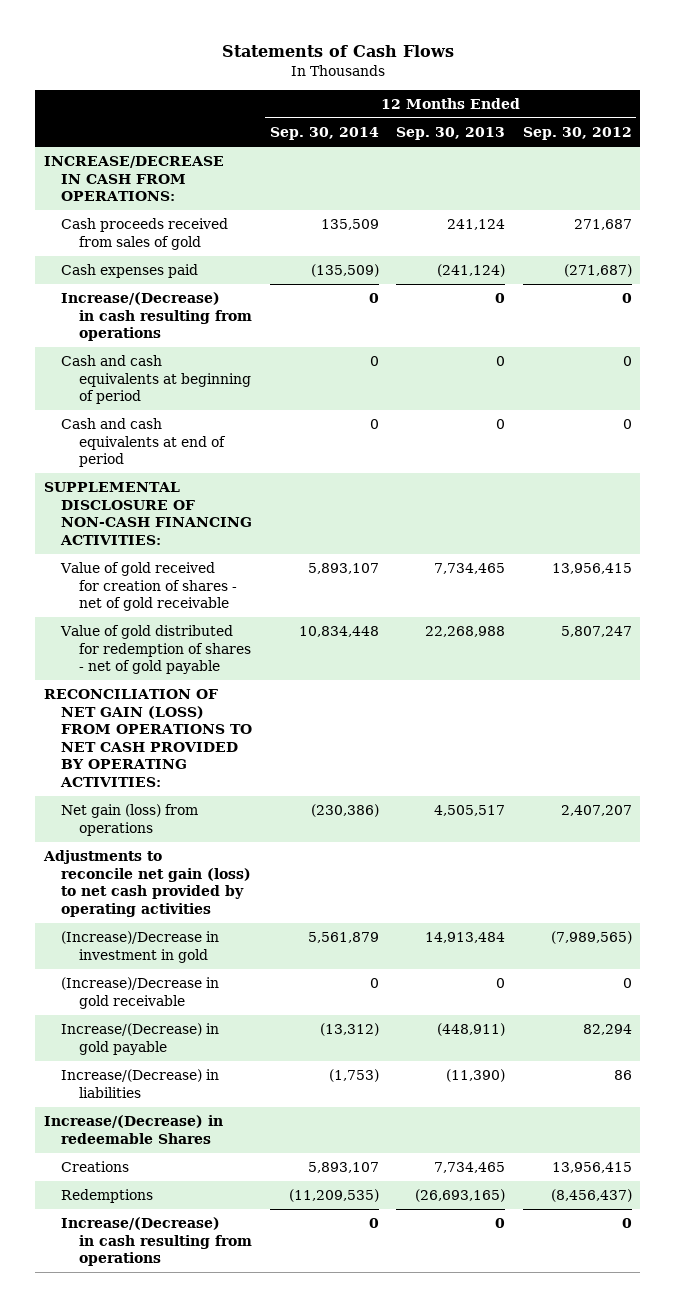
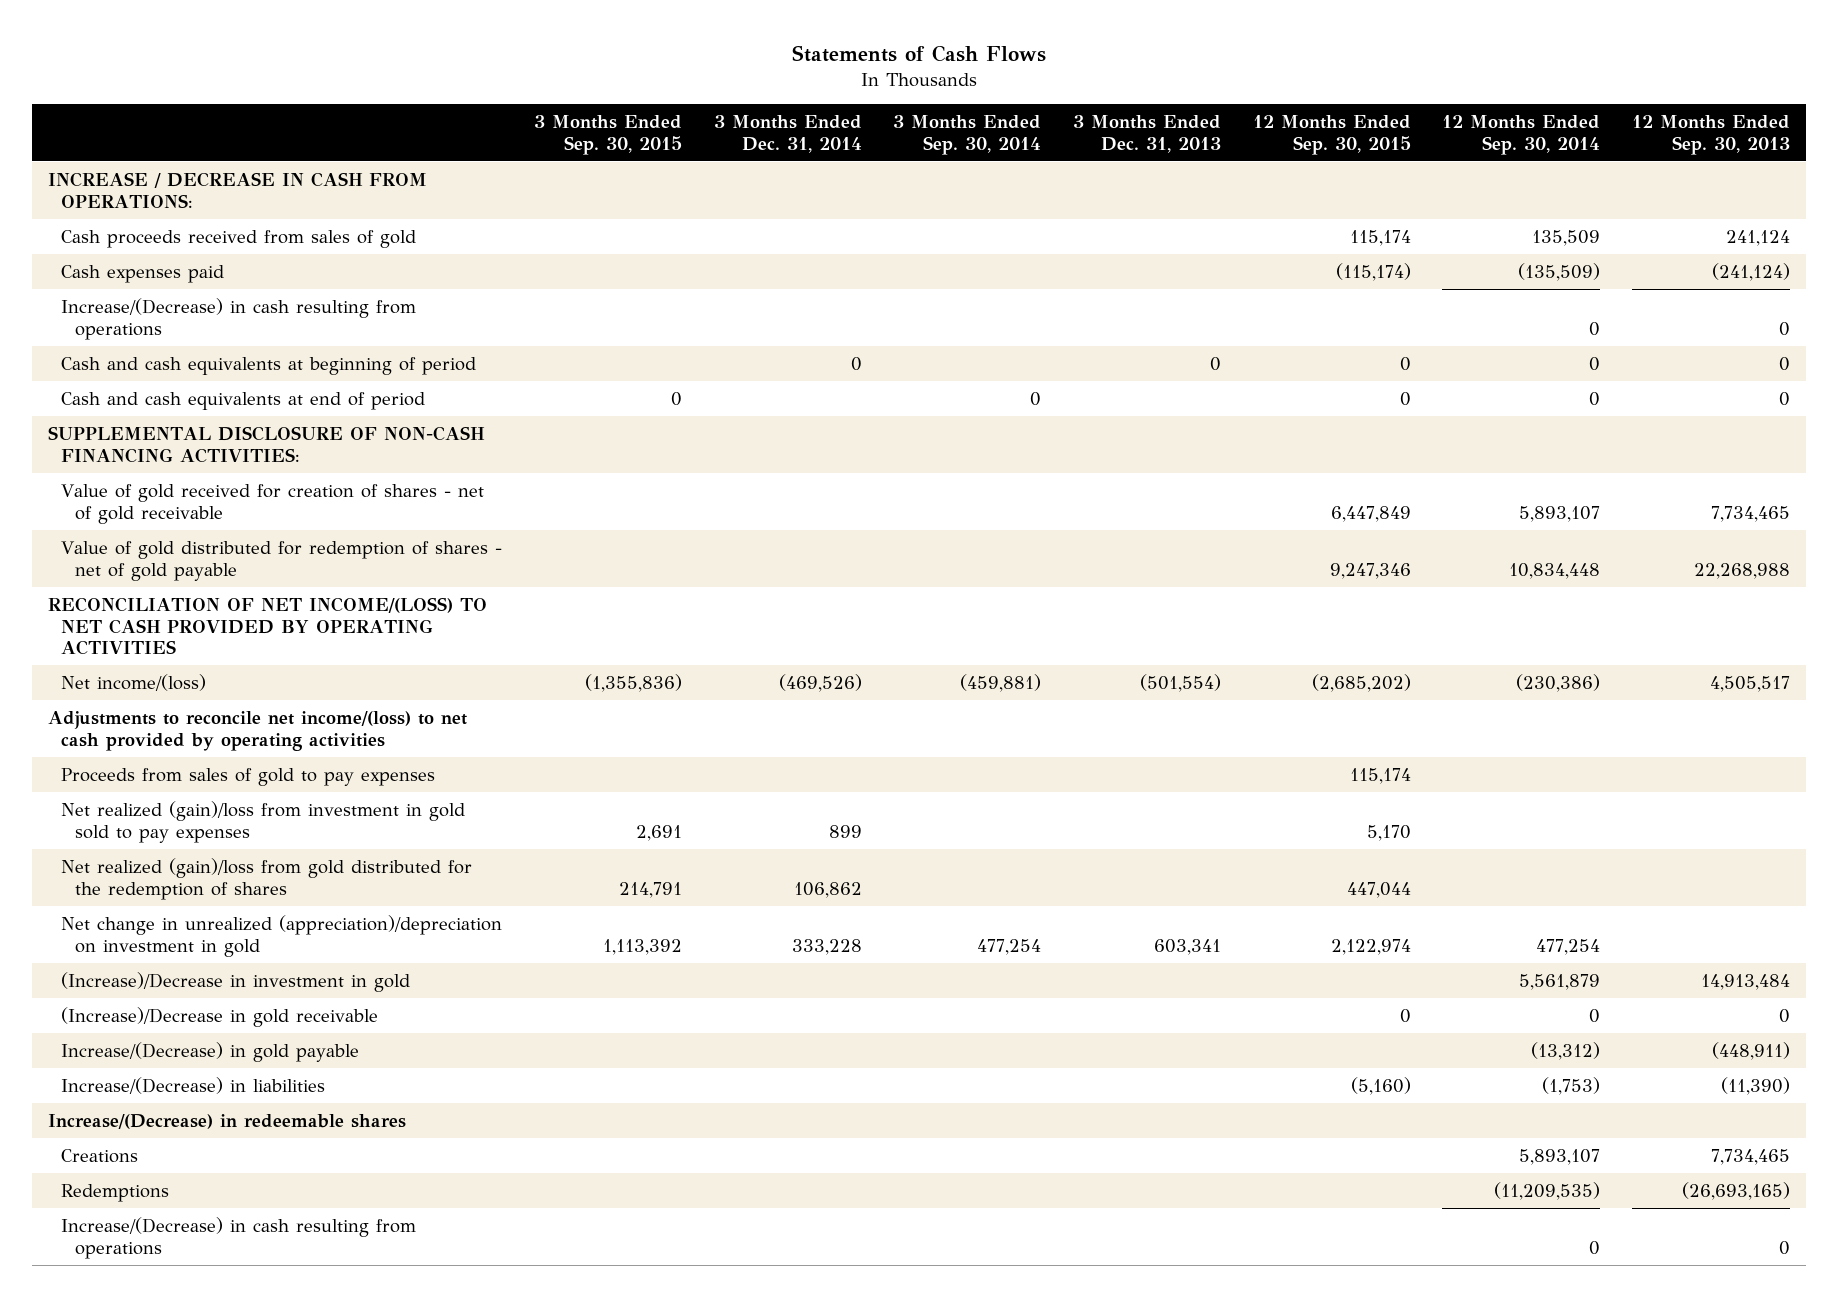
[522,127,632,141] Sep. 30, 2012 -> none
none -> [534,114,683,155] 3 Months Ended Sep. 30, 2015
none -> [713,114,862,153] 3 Months Ended Dec. 31, 2014
none -> [893,114,1042,155] 3 Months Ended Sep. 30, 2014
none -> [1073,114,1222,153] 3 Months Ended Dec. 31, 2013
none -> [1252,114,1411,155] 12 Months Ended Sep. 30, 2015
[43,156,224,202] INCREASE/DECREASE IN CASH FROM OPERATIONS: -> [47,172,427,208] INCREASE / DECREASE IN CASH FROM OPERATIONS:
[43,689,253,787] RECONCILIATION OF NET GAIN (LOSS) FROM OPERATIONS TO NET CASH PROVIDED BY OPERATING ACTIVITIES: -> [47,597,487,656] RECONCILIATION OF NET INCOME/(LOSS) TO NET CASH PROVIDED BY OPERATING ACTIVITIES
[61,804,199,836] Net gain (loss) from operations -> [61,674,207,692] Net income/(loss)
[42,850,252,917] Adjustments to reconcile net gain (loss) to net cash provided by operating activities -> [47,711,467,751] Adjustments to reconcile net income/(loss) to net cash provided by operating activities
none -> [61,768,436,787] Proceeds from sales of gold to pay expenses
none -> [61,801,466,843] Net realized (gain)/loss from investment in gold sold to pay expenses
none -> [61,858,473,900] Net realized (gain)/loss from gold distributed for the redemption of shares
none -> [61,915,503,957] Net change in unrealized (appreciation)/depreciation on investment in gold
[43,1115,223,1144] Increase/(Decrease) in redeemable Shares -> [47,1114,406,1130] Increase/(Decrease) in redeemable shares

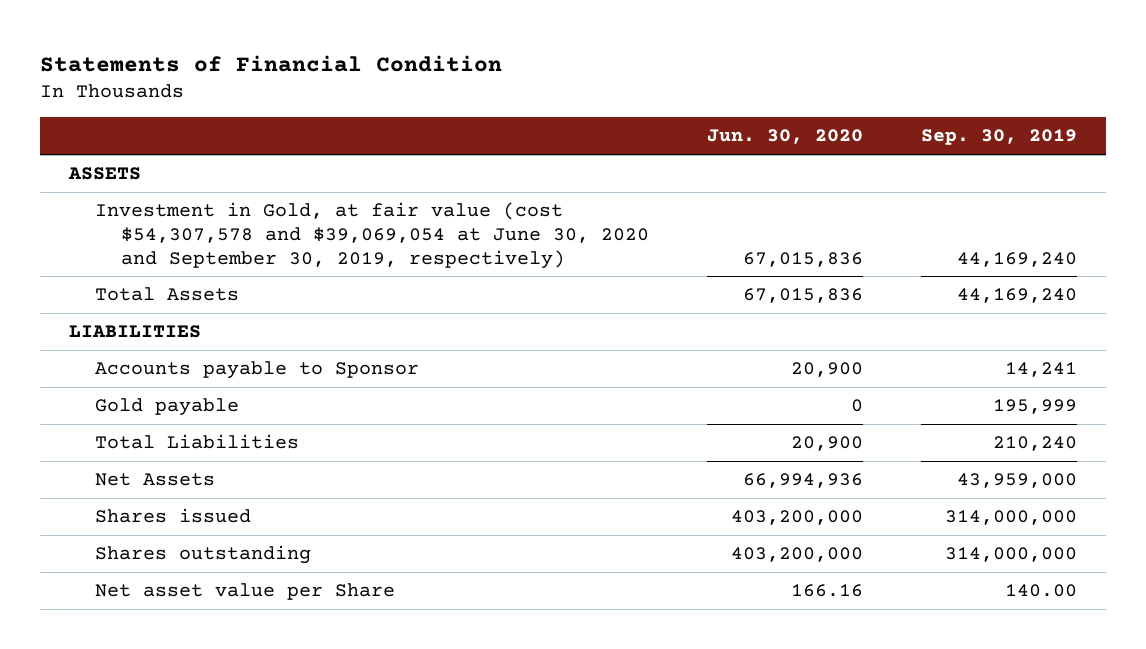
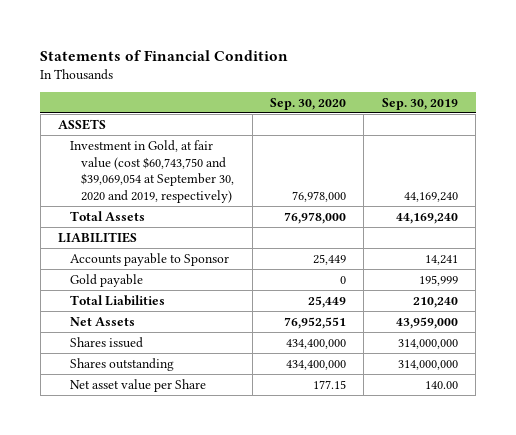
[706,129,863,145] Jun. 30, 2020 -> none
none -> [270,97,347,110] Sep. 30, 2020
[94,202,649,269] Investment in Gold, at fair value (cost $54,307,578 and $39,069,054 at June 30, 2020 and September 30, 2019, respectively) -> [69,139,235,204] Investment in Gold, at fair value (cost $60,743,750 and $39,069,054 at September 30, 2020 and 2019, respectively)

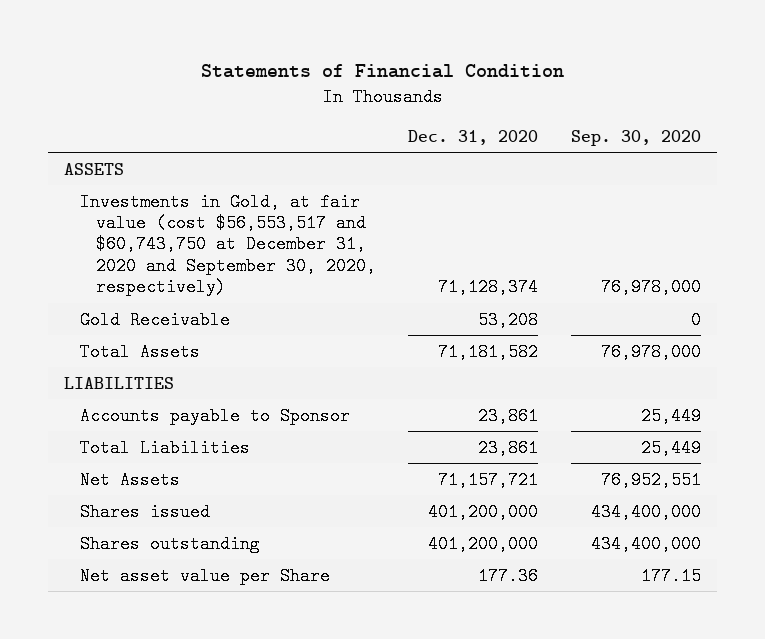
[381,97,458,110] Sep. 30, 2019 -> none
none -> [408,129,539,145] Dec. 31, 2020
[69,139,235,204] Investment in Gold, at fair value (cost $60,743,750 and $39,069,054 at September 30, 2020 and 2019, respectively) -> [80,192,377,297] Investments in Gold, at fair value (cost $56,553,517 and $60,743,750 at December 31, 2020 and September 30, 2020, respectively)
none -> [80,310,231,329] Gold Receivable
[69,273,143,287] Gold payable -> none

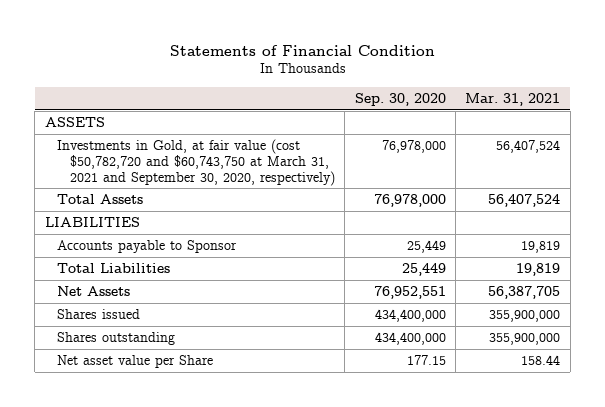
[408,129,539,145] Dec. 31, 2020 -> none
none -> [465,92,561,106] Mar. 31, 2021
[80,310,231,329] Gold Receivable -> none
[80,192,377,297] Investments in Gold, at fair value (cost $56,553,517 and $60,743,750 at December 31, 2020 and September 30, 2020, respectively) -> [57,139,336,186] Investments in Gold, at fair value (cost $50,782,720 and $60,743,750 at March 31, 2021 and September 30, 2020, respectively)

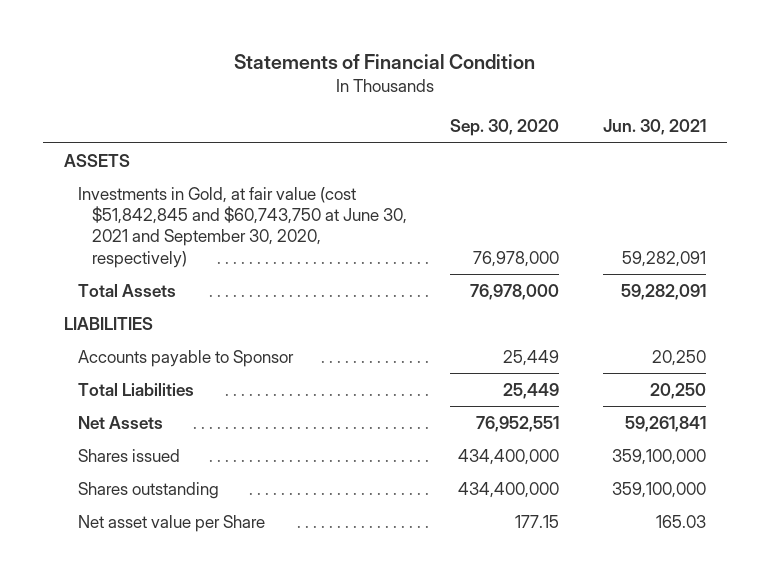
[465,92,561,106] Mar. 31, 2021 -> none
none -> [602,119,706,136] Jun. 30, 2021
[57,139,336,186] Investments in Gold, at fair value (cost $50,782,720 and $60,743,750 at March 31, 2021 and September 30, 2020, respectively) -> [78,186,407,268] Investments in Gold, at fair value (cost $51,842,845 and $60,743,750 at June 30, 2021 and September 30, 2020, respectively)

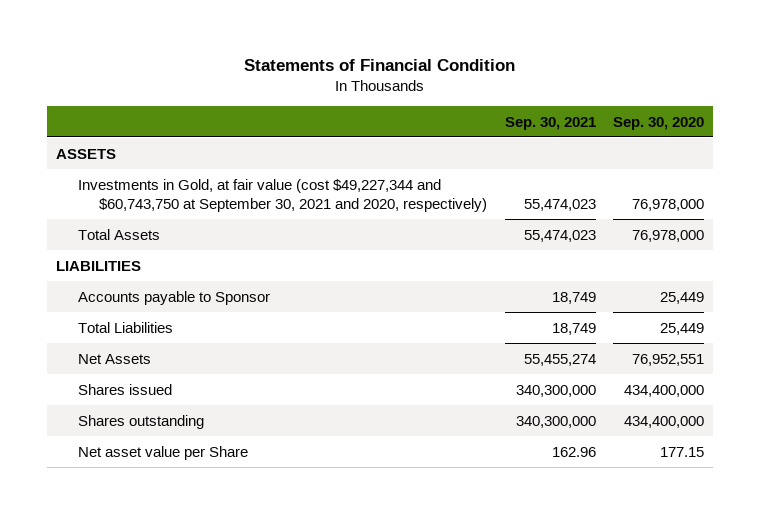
[602,119,706,136] Jun. 30, 2021 -> none
none -> [504,116,596,130] Sep. 30, 2021
[78,186,407,268] Investments in Gold, at fair value (cost $51,842,845 and $60,743,750 at June 30, 2021 and September 30, 2020, respectively) -> [77,178,488,213] Investments in Gold, at fair value (cost $49,227,344 and $60,743,750 at September 30, 2021 and 2020, respectively)

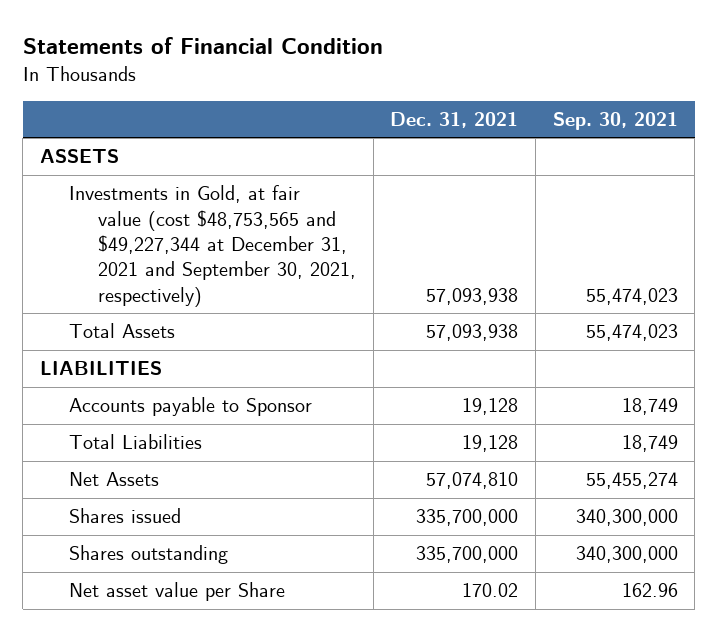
[612,116,704,130] Sep. 30, 2020 -> none
none -> [390,111,519,128] Dec. 31, 2021
[77,178,488,213] Investments in Gold, at fair value (cost $49,227,344 and $60,743,750 at September 30, 2021 and 2020, respectively) -> [68,185,356,307] Investments in Gold, at fair value (cost $48,753,565 and $49,227,344 at December 31, 2021 and September 30, 2021, respectively)

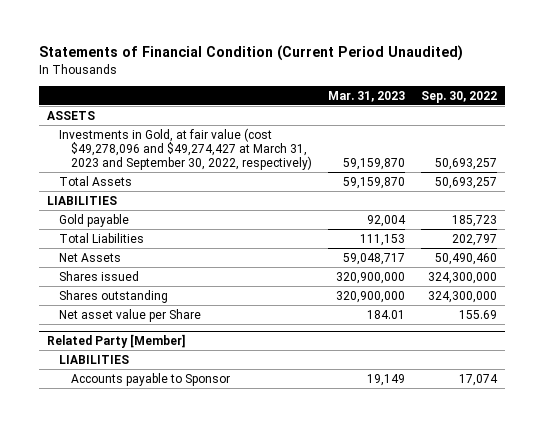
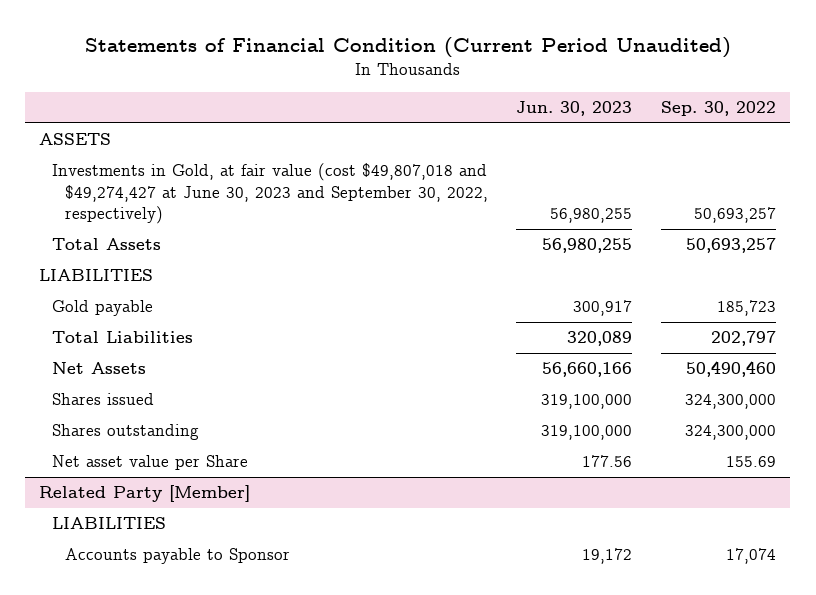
[327,90,405,102] Mar. 31, 2023 -> none
none -> [516,101,633,117] Jun. 30, 2023
[58,127,312,171] Investments in Gold, at fair value (cost $49,278,096 and $49,274,427 at March 31, 2023 and September 30, 2022, respectively) -> [52,163,488,225] Investments in Gold, at fair value (cost $49,807,018 and $49,274,427 at June 30, 2023 and September 30, 2022, respectively)

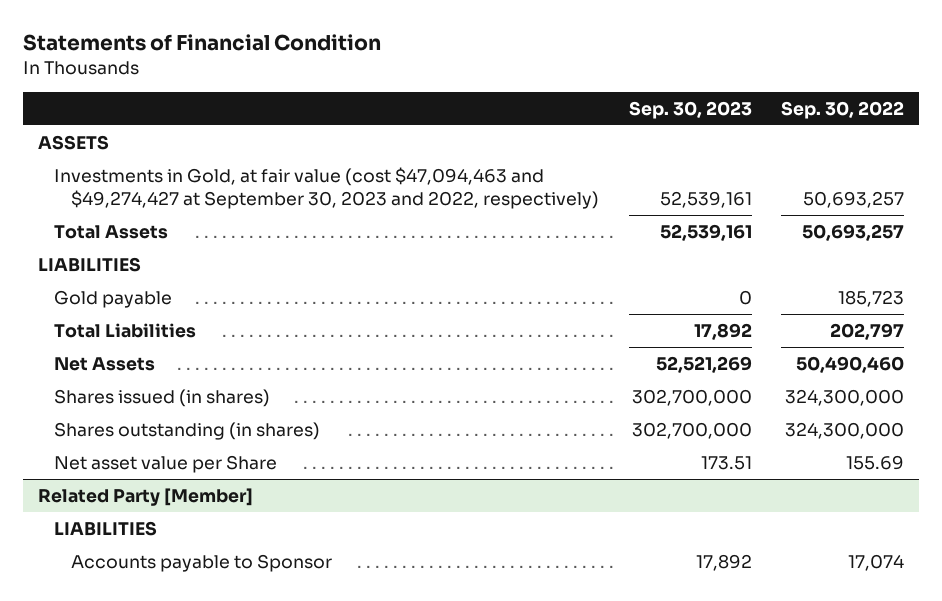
[84,36,731,58] Statements of Financial Condition (Current Period Unaudited) -> [22,34,381,52] Statements of Financial Condition
[516,101,633,117] Jun. 30, 2023 -> none
none -> [628,100,752,119] Sep. 30, 2023
[52,163,488,225] Investments in Gold, at fair value (cost $49,807,018 and $49,274,427 at June 30, 2023 and September 30, 2022, respectively) -> [54,167,599,209] Investments in Gold, at fair value (cost $47,094,463 and $49,274,427 at September 30, 2023 and 2022, respectively)
[52,393,155,406] Shares issued -> [54,389,271,408] Shares issued (in shares)
[52,424,200,441] Shares outstanding -> [54,422,321,441] Shares outstanding (in shares)

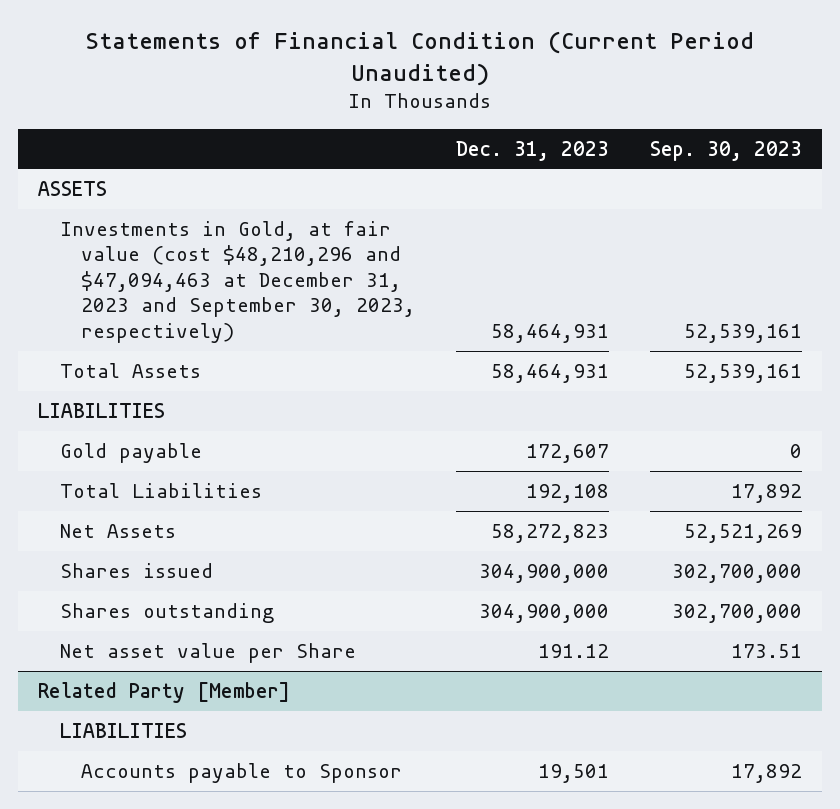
[22,34,381,52] Statements of Financial Condition -> [85,31,755,87] Statements of Financial Condition (Current Period Unaudited)
[781,100,905,119] Sep. 30, 2022 -> none
none -> [456,140,610,161] Dec. 31, 2023
[54,167,599,209] Investments in Gold, at fair value (cost $47,094,463 and $49,274,427 at September 30, 2023 and 2022, respectively) -> [59,220,416,343] Investments in Gold, at fair value (cost $48,210,296 and $47,094,463 at December 31, 2023 and September 30, 2023, respectively)
[54,389,271,408] Shares issued (in shares) -> [59,562,213,578] Shares issued
[54,422,321,441] Shares outstanding (in shares) -> [59,602,274,623] Shares outstanding

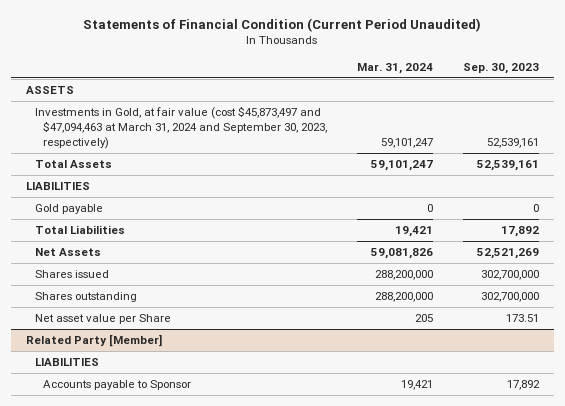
[456,140,610,161] Dec. 31, 2023 -> none
none -> [357,62,434,74] Mar. 31, 2024
[59,220,416,343] Investments in Gold, at fair value (cost $48,210,296 and $47,094,463 at December 31, 2023 and September 30, 2023, respectively) -> [34,106,328,149] Investments in Gold, at fair value (cost $45,873,497 and $47,094,463 at March 31, 2024 and September 30, 2023, respectively)

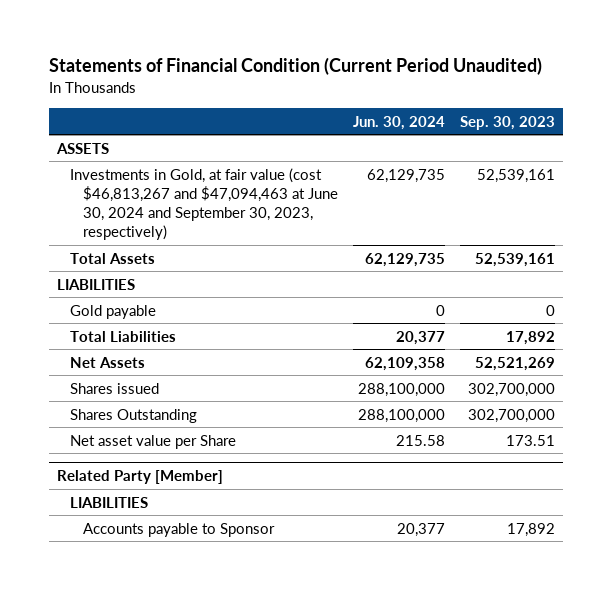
[357,62,434,74] Mar. 31, 2024 -> none
none -> [353,115,446,130] Jun. 30, 2024
[34,106,328,149] Investments in Gold, at fair value (cost $45,873,497 and $47,094,463 at March 31, 2024 and September 30, 2023, respectively) -> [69,167,338,241] Investments in Gold, at fair value (cost $46,813,267 and $47,094,463 at June 30, 2024 and September 30, 2023, respectively)
[34,292,137,303] Shares outstanding -> [69,408,197,423] Shares Outstanding

